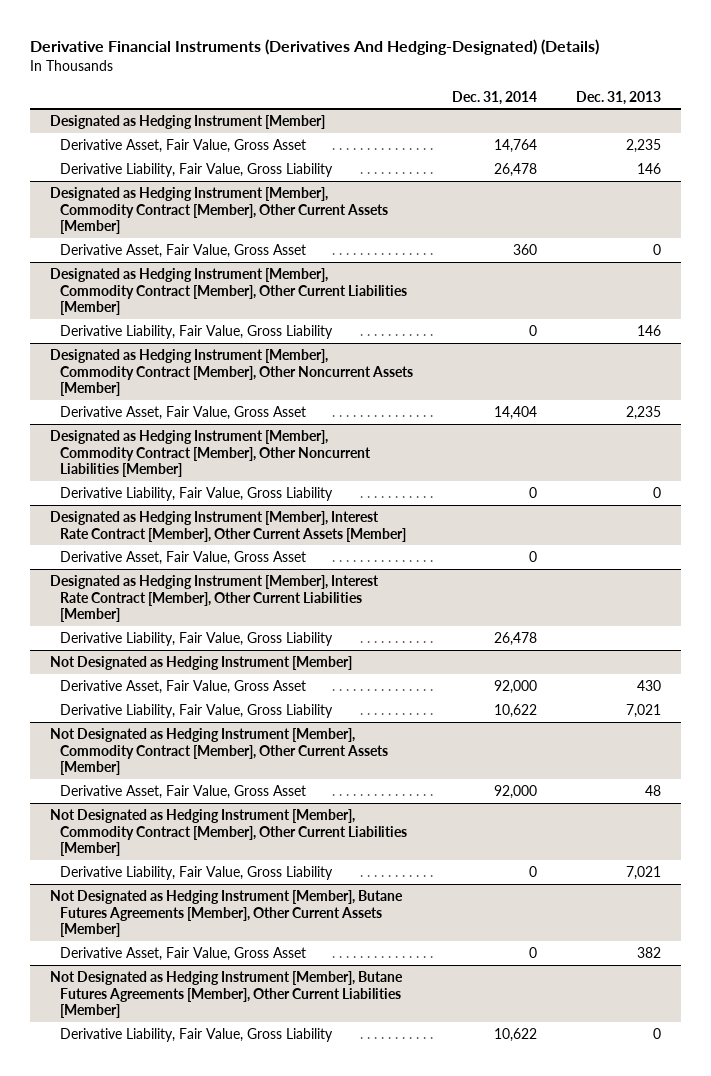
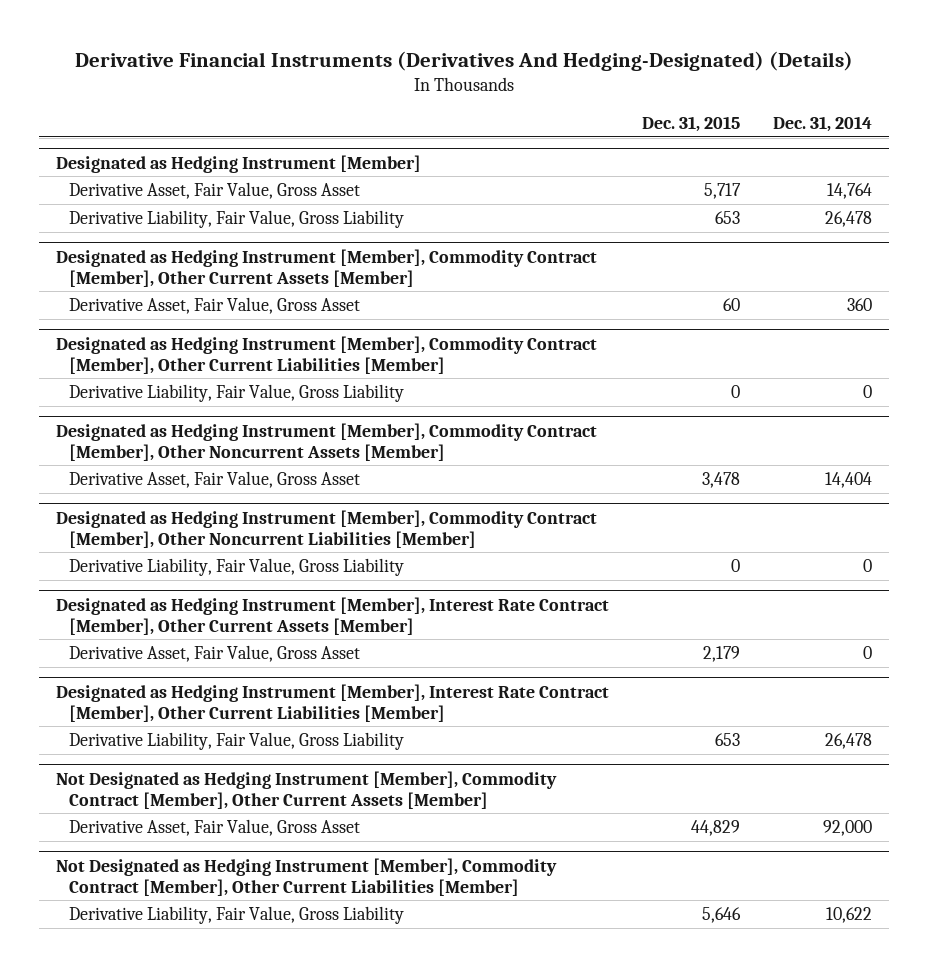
[576,90,662,105] Dec. 31, 2013 -> none
none -> [642,116,741,133] Dec. 31, 2015
[49,655,352,670] Not Designated as Hedging Instrument [Member] -> none
[59,679,306,694] Derivative Asset, Fair Value, Gross Asset -> none
[59,703,333,718] Derivative Liability, Fair Value, Gross Liability -> none
[59,865,333,880] Derivative Liability, Fair Value, Gross Liability -> none
[49,889,403,938] Not Designated as Hedging Instrument [Member], Butane Futures Agreements [Member], Other Current Assets [Member] -> none
[59,946,306,961] Derivative Asset, Fair Value, Gross Asset -> none
[49,970,403,1019] Not Designated as Hedging Instrument [Member], Butane Futures Agreements [Member], Other Current Liabilities [Member] -> none

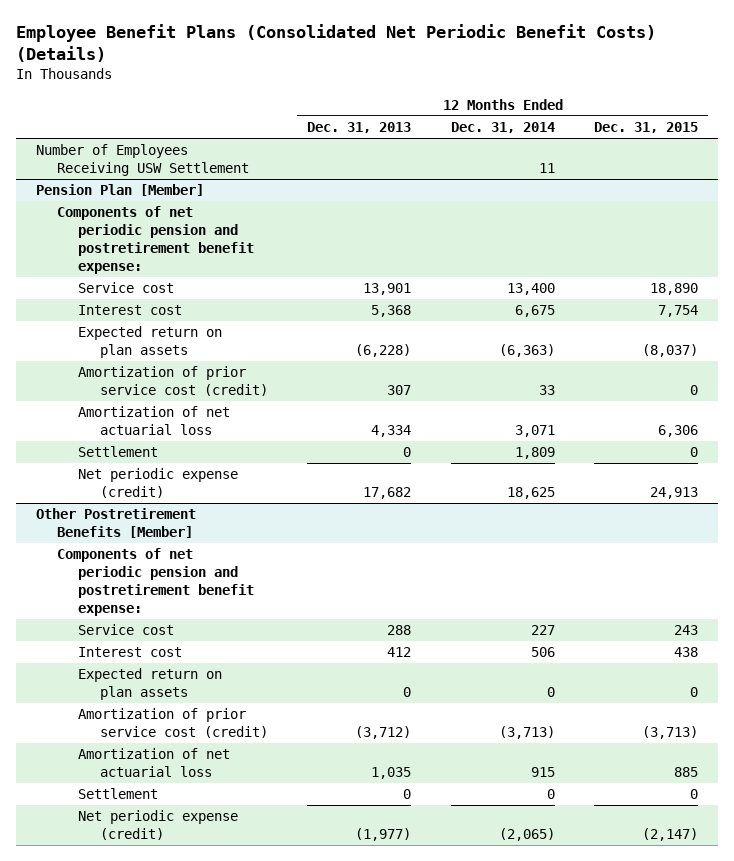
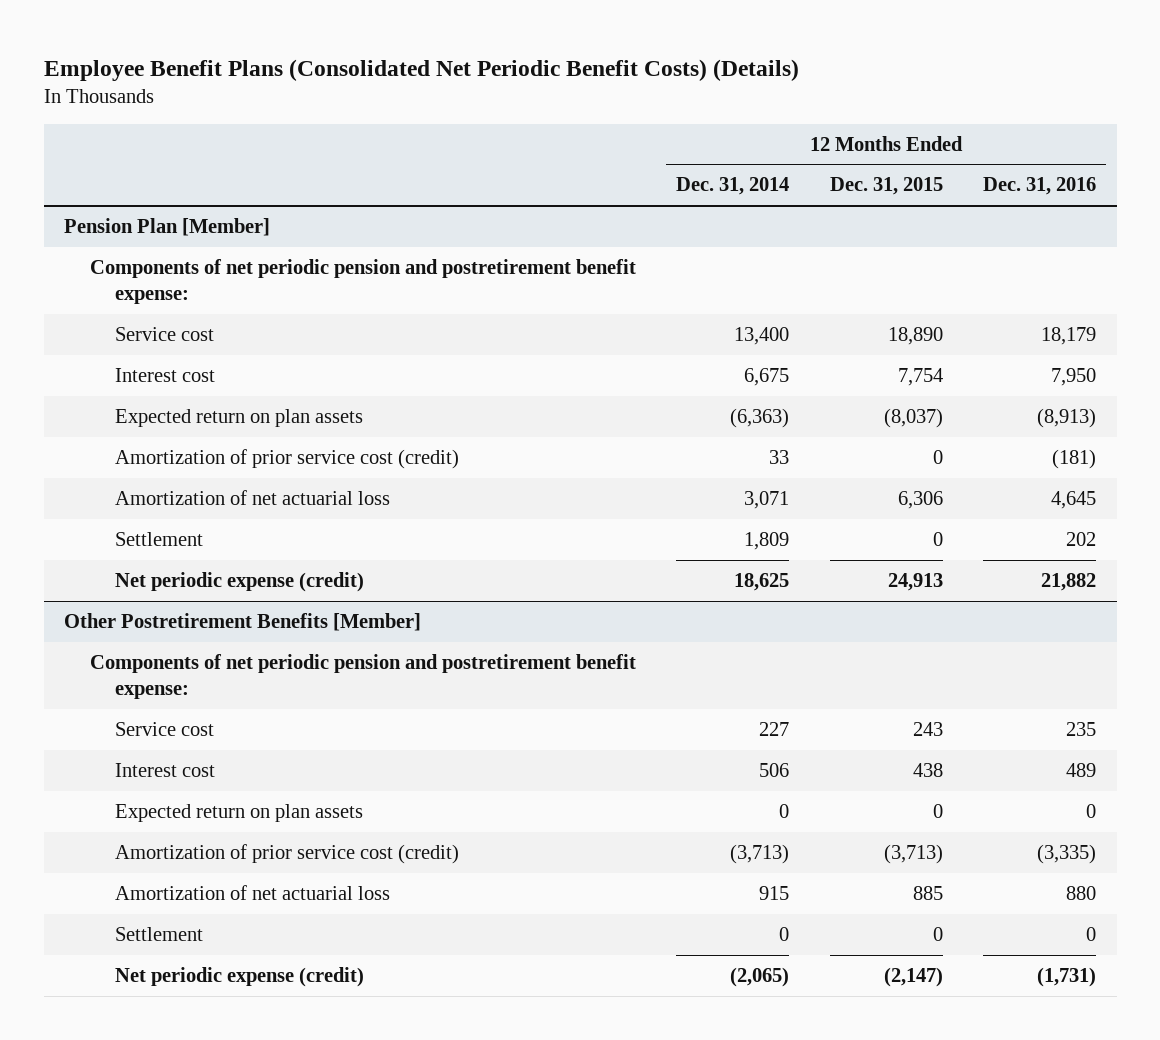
[307,122,412,134] Dec. 31, 2013 -> none
none -> [983,177,1097,196] Dec. 31, 2016
[35,144,250,177] Number of Employees Receiving USW Settlement -> none

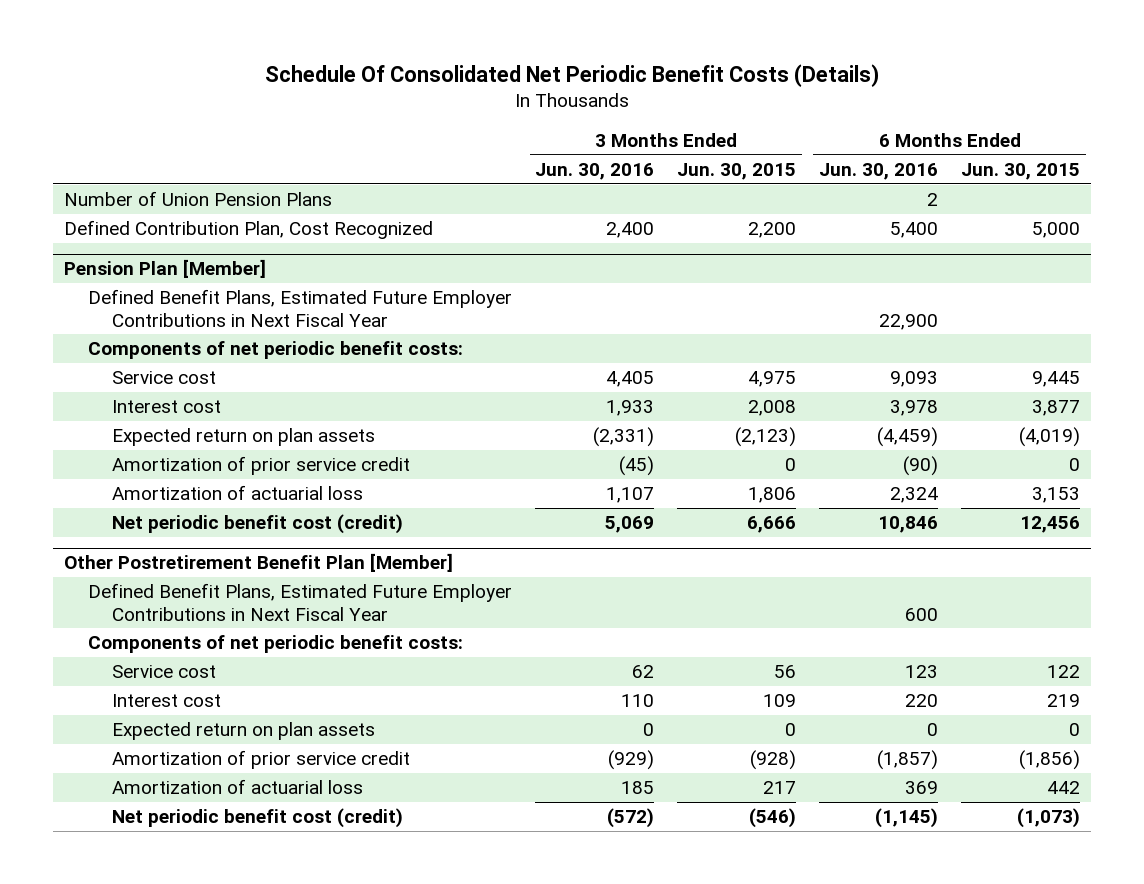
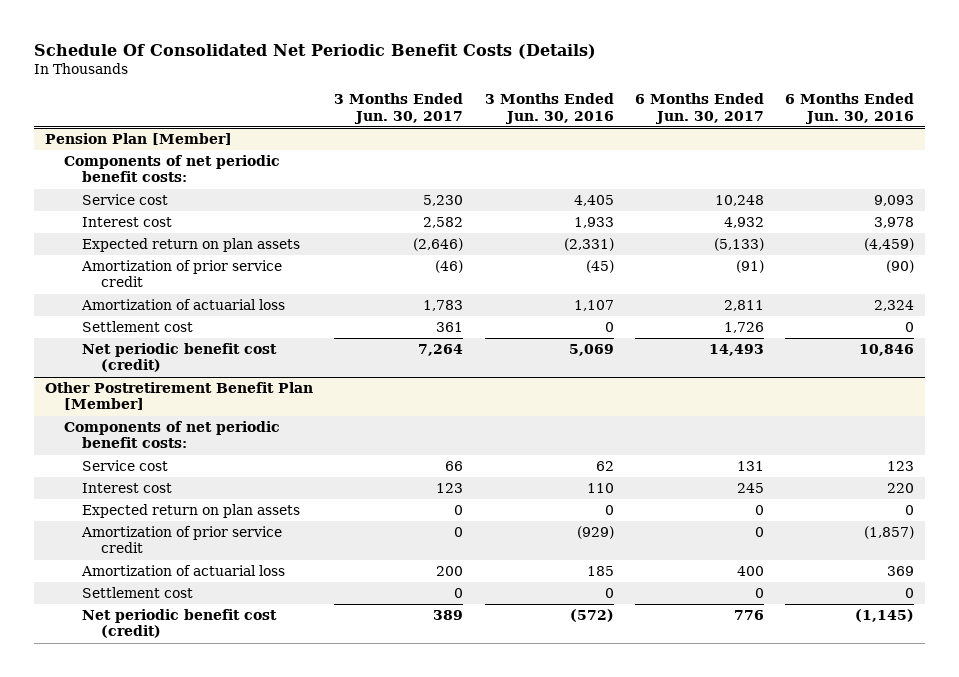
[677,162,797,180] Jun. 30, 2015 -> none
[960,162,1080,180] Jun. 30, 2015 -> none
none -> [334,93,464,124] 3 Months Ended Jun. 30, 2017
none -> [634,93,764,124] 6 Months Ended Jun. 30, 2017
[64,191,333,207] Number of Union Pension Plans -> none
[64,220,434,240] Defined Contribution Plan, Cost Recognized -> none
[88,289,513,327] Defined Benefit Plans, Estimated Future Employer Contributions in Next Fiscal Year -> none
none -> [82,321,194,333] Settlement cost
[88,583,513,621] Defined Benefit Plans, Estimated Future Employer Contributions in Next Fiscal Year -> none
none -> [82,587,194,599] Settlement cost

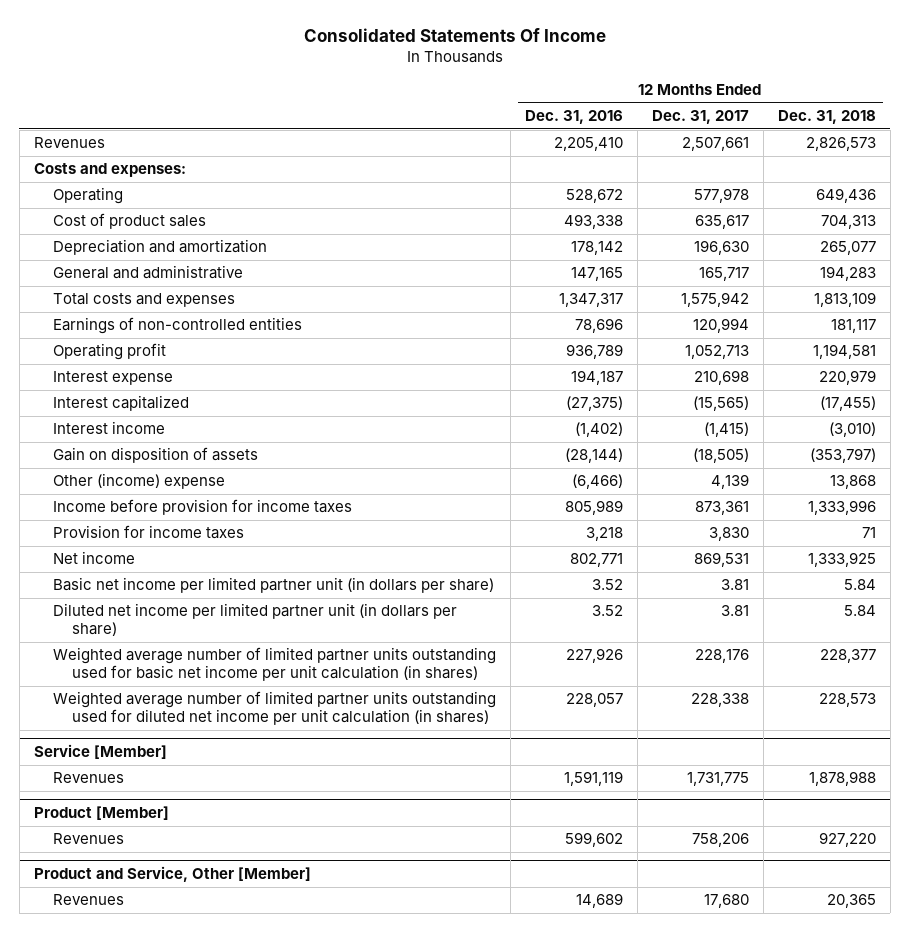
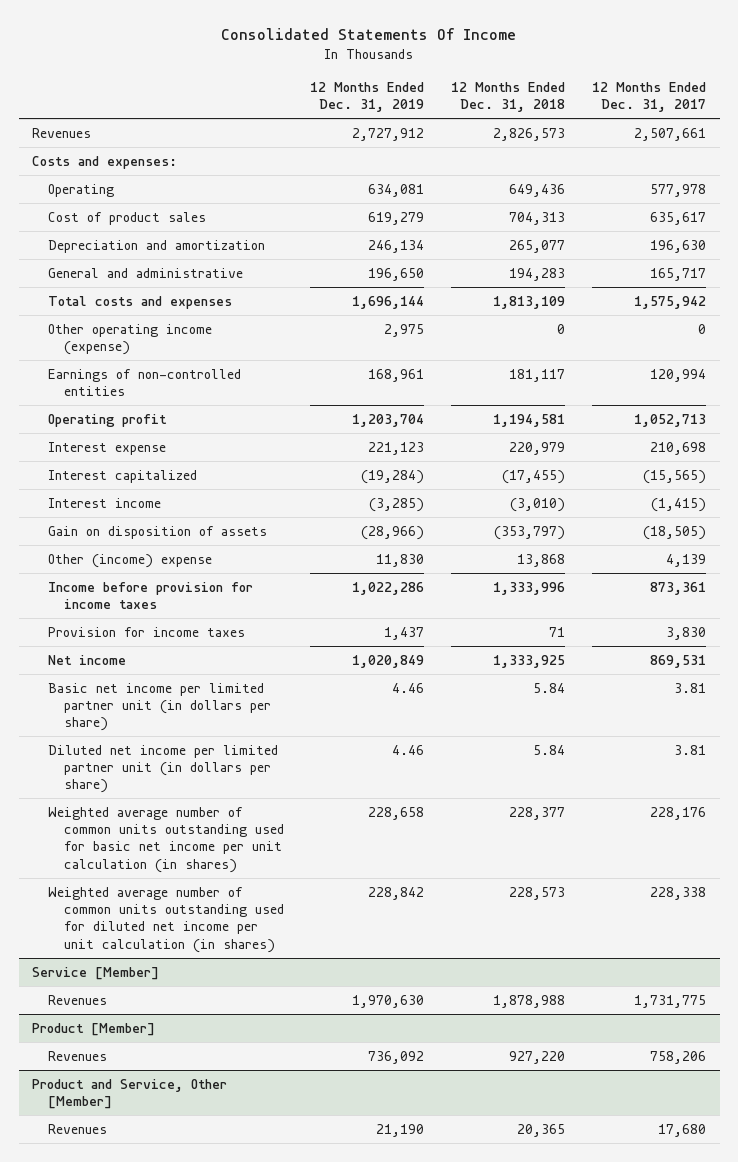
[524,110,623,125] Dec. 31, 2016 -> none
none -> [310,81,425,113] 12 Months Ended Dec. 31, 2019
none -> [47,323,212,356] Other operating income (expense)
[53,647,497,682] Weighted average number of limited partner units outstanding used for basic net income per unit calculation (in shares) -> [47,806,284,873] Weighted average number of common units outstanding used for basic net income per unit calculation (in shares)
[53,691,497,726] Weighted average number of limited partner units outstanding used for diluted net income per unit calculation (in shares) -> [47,886,284,953] Weighted average number of common units outstanding used for diluted net income per unit calculation (in shares)

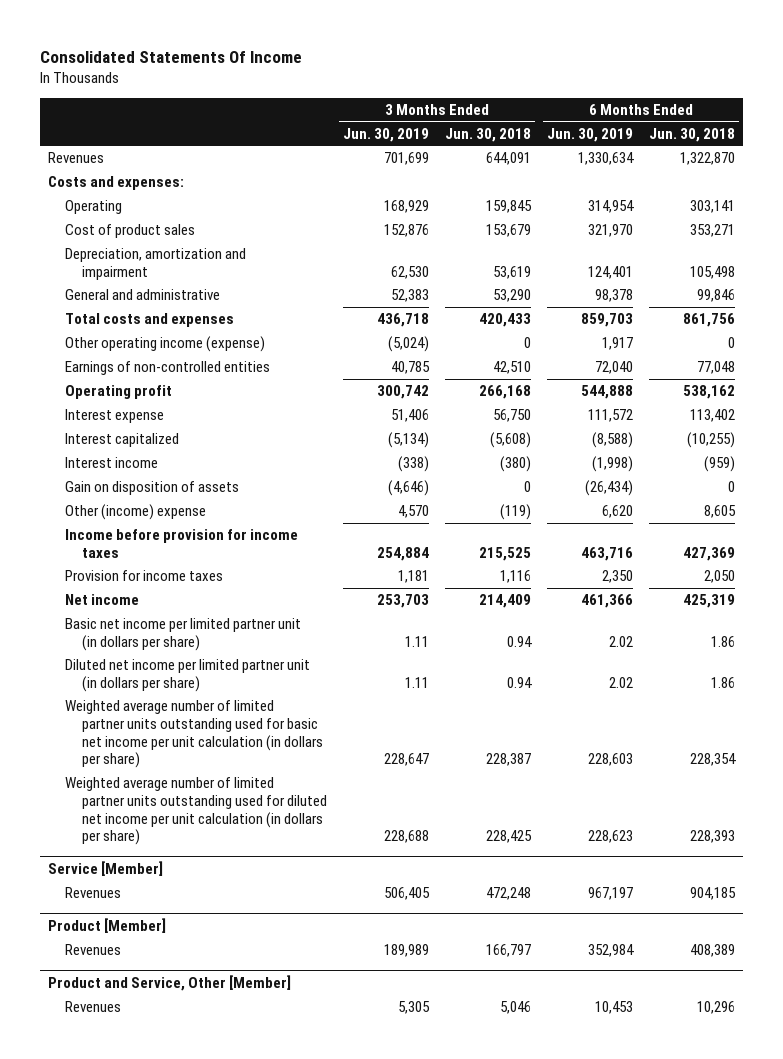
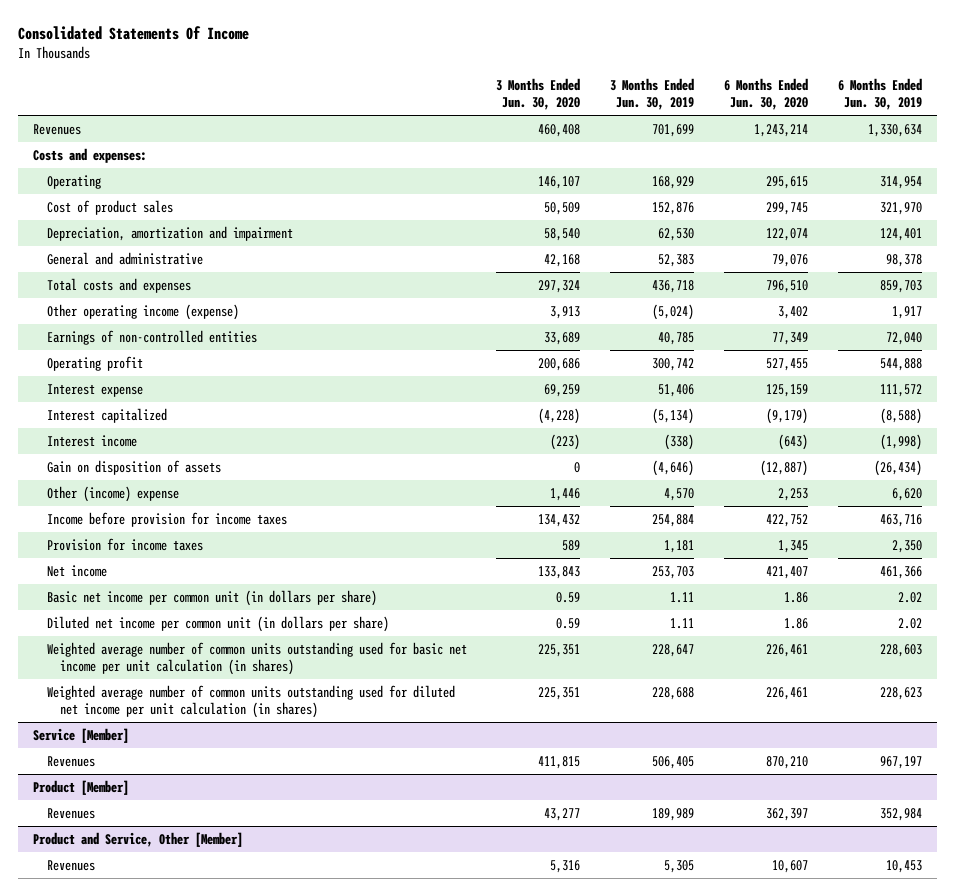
[444,127,531,142] Jun. 30, 2018 -> none
[648,127,735,142] Jun. 30, 2018 -> none
none -> [496,77,581,111] 3 Months Ended Jun. 30, 2020
none -> [724,77,809,111] 6 Months Ended Jun. 30, 2020
[64,618,301,651] Basic net income per limited partner unit (in dollars per share) -> [46,589,377,606] Basic net income per common unit (in dollars per share)
[64,659,310,692] Diluted net income per limited partner unit (in dollars per share) -> [46,615,389,632] Diluted net income per common unit (in dollars per share)
[64,700,323,769] Weighted average number of limited partner units outstanding used for basic net income per unit calculation (in dollars per share) -> [46,641,467,676] Weighted average number of common units outstanding used for basic net income per unit calculation (in shares)
[64,777,327,846] Weighted average number of limited partner units outstanding used for diluted net income per unit calculation (in dollars per share) -> [46,684,455,719] Weighted average number of common units outstanding used for diluted net income per unit calculation (in shares)

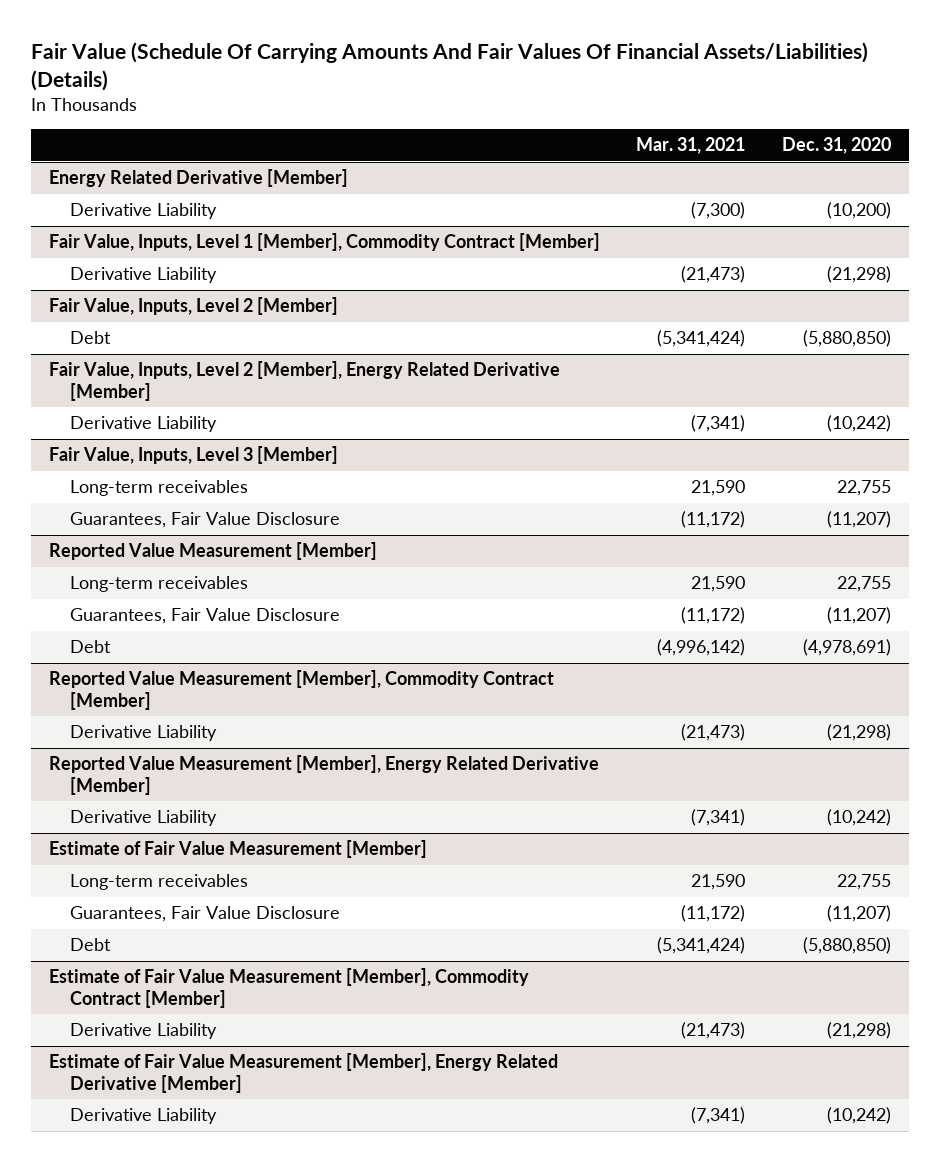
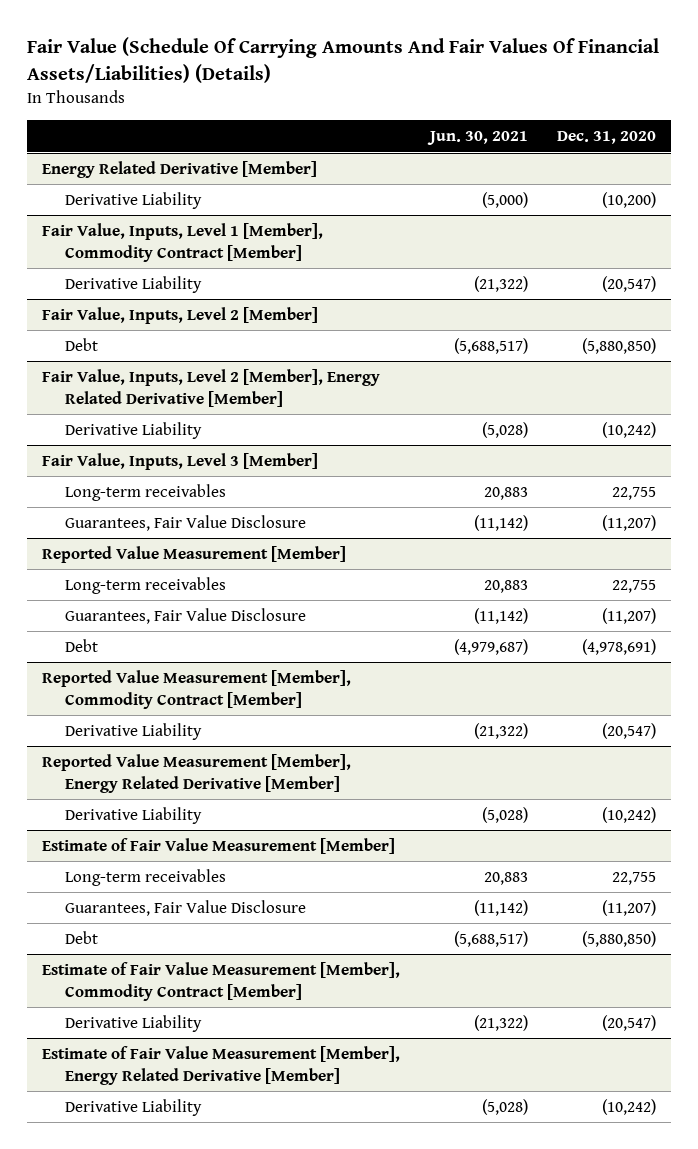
[636,137,746,155] Mar. 31, 2021 -> none
none -> [426,131,528,146] Jun. 30, 2021
[826,266,891,284] (21,298) -> [602,275,657,292] (20,547)
[826,724,891,742] (21,298) -> [602,722,657,739] (20,547)
[826,1022,891,1040] (21,298) -> [602,1014,657,1031] (20,547)

